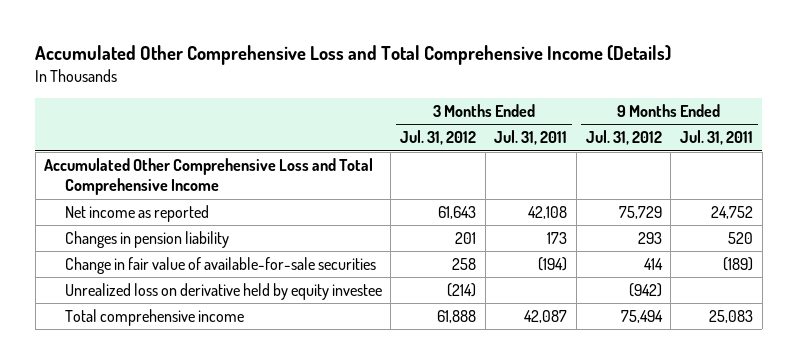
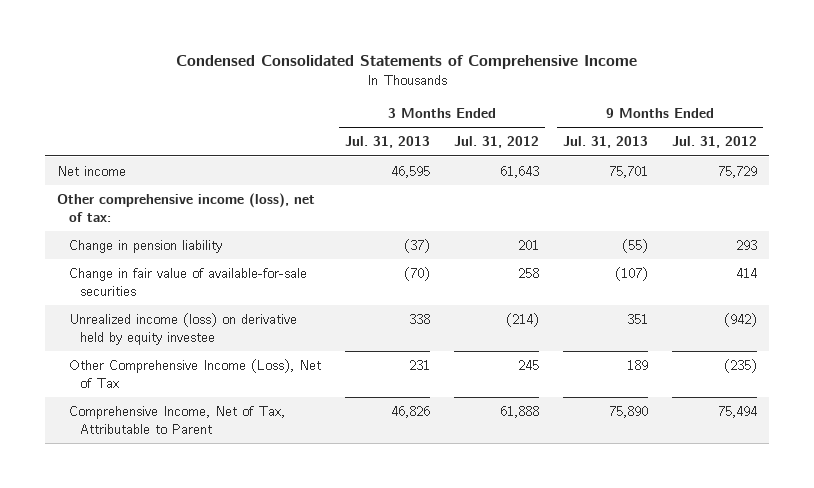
[35,45,672,66] Accumulated Other Comprehensive Loss and Total Comprehensive Income (Details) -> [175,55,637,70] Condensed Consolidated Statements of Comprehensive Income
[494,130,568,146] Jul. 31, 2011 -> none
[679,130,753,146] Jul. 31, 2011 -> none
none -> [344,136,430,149] Jul. 31, 2013
none -> [562,136,648,149] Jul. 31, 2013
[44,158,374,196] Accumulated Other Comprehensive Loss and Total Comprehensive Income -> none
[64,205,209,223] Net income as reported -> [56,165,126,176] Net income
none -> [56,192,315,222] Other comprehensive income (loss), net of tax:
[64,231,229,249] Changes in pension liability -> [68,239,222,253] Change in pension liability
[64,283,382,301] Unrealized loss on derivative held by equity investee -> [68,312,297,345] Unrealized income (loss) on derivative held by equity investee
none -> [68,358,321,388] Other Comprehensive Income (Loss), Net of Tax
[64,309,244,327] Total comprehensive income -> [68,405,285,434] Comprehensive Income, Net of Tax, Attributable to Parent

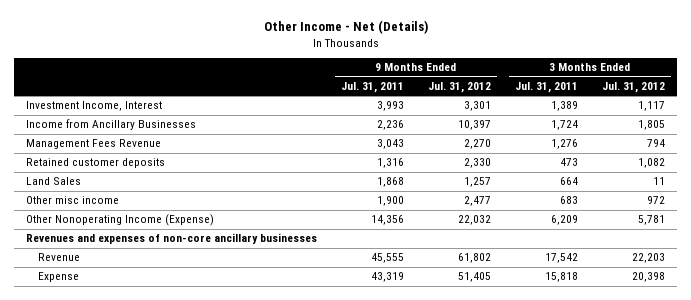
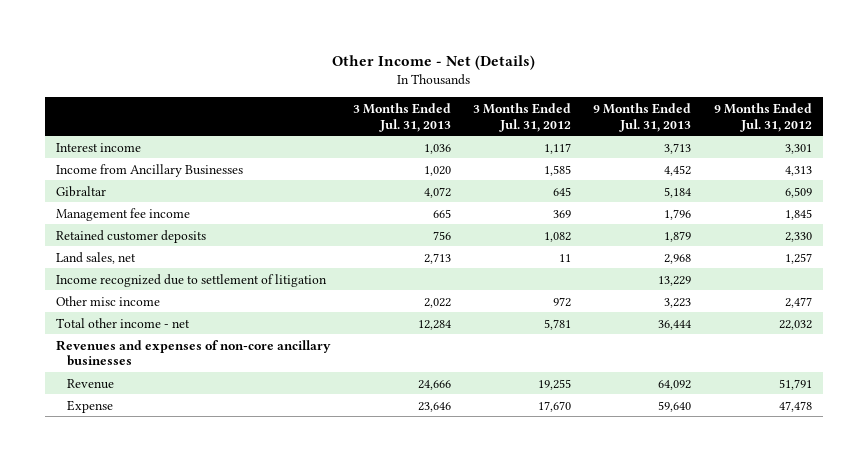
[340,81,404,93] Jul. 31, 2011 -> none
[515,81,579,93] Jul. 31, 2011 -> none
none -> [352,102,451,132] 3 Months Ended Jul. 31, 2013
none -> [593,102,692,132] 9 Months Ended Jul. 31, 2013
[25,101,162,112] Investment Income, Interest -> [55,142,141,152] Interest income
[458,120,492,131] 10,397 -> [784,165,812,176] 4,313
[638,120,666,131] 1,805 -> [544,164,572,176] 1,585
none -> [55,185,106,197] Gibraltar
[25,139,161,150] Management Fees Revenue -> [55,207,190,221] Management fee income
[464,139,492,150] 2,270 -> [784,208,812,220] 1,845
[647,139,666,148] 794 -> [553,209,572,218] 369
[25,177,81,186] Land Sales -> [55,251,136,264] Land sales, net
none -> [55,273,327,287] Income recognized due to settlement of litigation
[25,214,214,227] Other Nonoperating Income (Expense) -> [55,317,190,328] Total other income - net
[458,253,492,264] 61,802 -> [778,378,812,390] 51,791
[632,253,666,264] 22,203 -> [538,378,572,390] 19,255
[458,272,492,283] 51,405 -> [778,400,812,412] 47,478
[632,272,666,283] 20,398 -> [538,400,572,412] 17,670

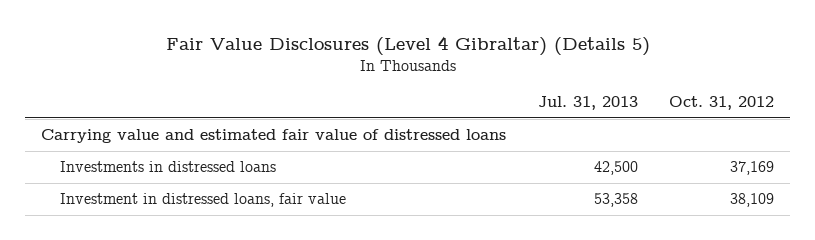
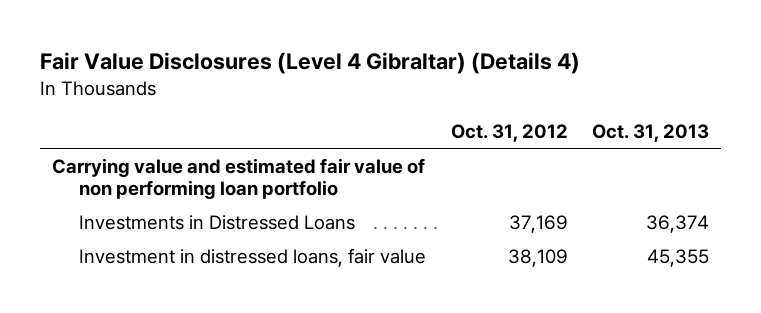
[165,35,650,56] Fair Value Disclosures (Level 4 Gibraltar) (Details 5) -> [39,52,580,75] Fair Value Disclosures (Level 4 Gibraltar) (Details 4)
[537,96,638,111] Jul. 31, 2013 -> none
none -> [592,124,710,143] Oct. 31, 2013
[41,129,507,144] Carrying value and estimated fair value of distressed loans -> [51,157,425,200] Carrying value and estimated fair value of non performing loan portfolio
[59,161,276,173] Investments in distressed loans -> [79,214,356,230] Investments in Distressed Loans

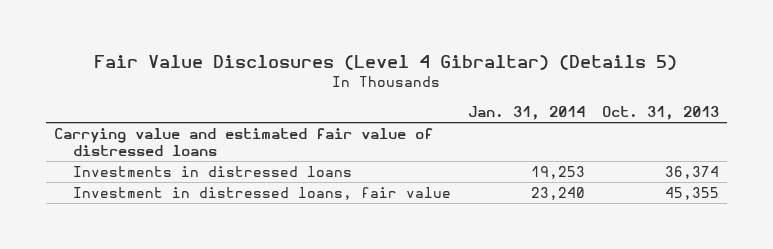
[39,52,580,75] Fair Value Disclosures (Level 4 Gibraltar) (Details 4) -> [94,54,678,70] Fair Value Disclosures (Level 4 Gibraltar) (Details 5)
[450,124,568,143] Oct. 31, 2012 -> none
none -> [468,106,586,121] Jan. 31, 2014
[51,157,425,200] Carrying value and estimated fair value of non performing loan portfolio -> [54,127,434,156] Carrying value and estimated fair value of distressed loans
[79,214,356,230] Investments in Distressed Loans -> [73,165,353,177] Investments in distressed loans

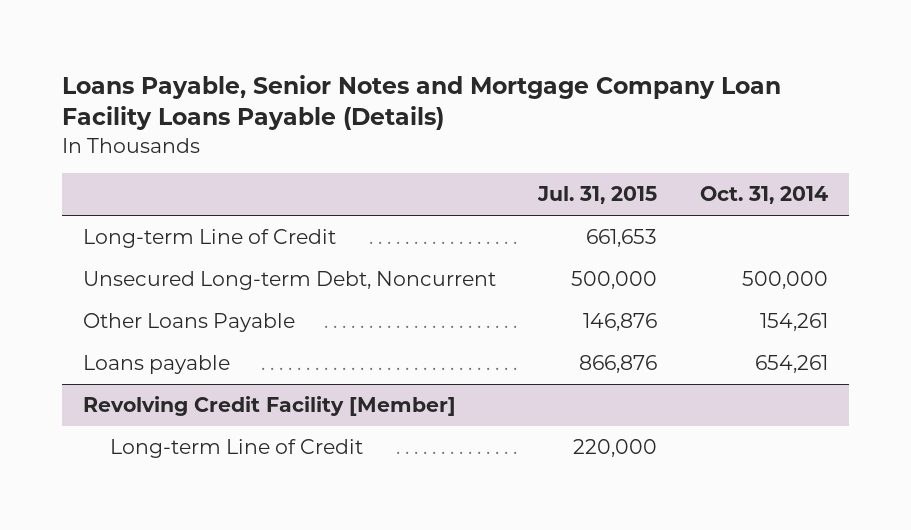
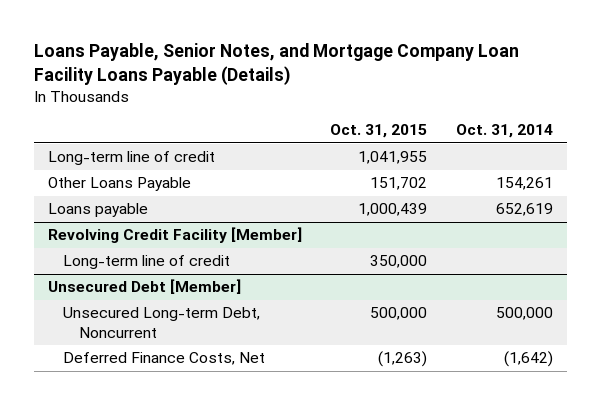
[62,74,782,131] Loans Payable, Senior Notes and Mortgage Company Loan Facility Loans Payable (Details) -> [33,43,519,86] Loans Payable, Senior Notes, and Mortgage Company Loan Facility Loans Payable (Details)
[537,186,658,205] Jul. 31, 2015 -> none
none -> [330,124,428,139] Oct. 31, 2015
[83,271,497,291] Unsecured Long-term Debt, Noncurrent -> none
[83,229,337,249] Long-term Line of Credit -> [47,151,215,166] Long-term line of credit
[754,355,828,374] 654,261 -> [495,203,553,217] 652,619
[109,439,363,459] Long-term Line of Credit -> [63,255,231,270] Long-term line of credit
none -> [47,279,241,295] Unsecured Debt [Member]
none -> [63,307,261,338] Unsecured Long-term Debt, Noncurrent
none -> [63,352,266,366] Deferred Finance Costs, Net

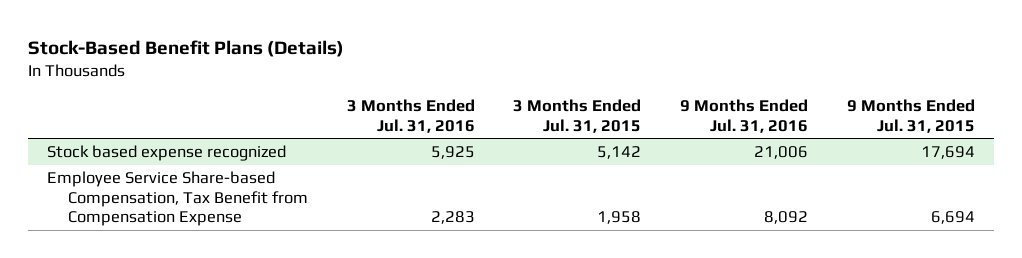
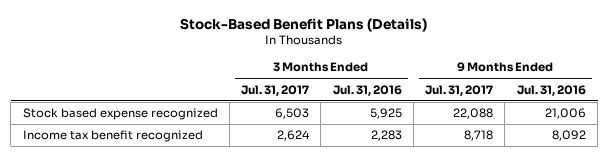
[513,99,642,133] 3 Months Ended Jul. 31, 2015 -> none
[846,99,975,133] 9 Months Ended Jul. 31, 2015 -> none
none -> [241,84,310,96] Jul. 31, 2017
none -> [425,84,494,96] Jul. 31, 2017
[47,171,309,226] Employee Service Share-based Compensation, Tax Benefit from Compensation Expense -> [22,130,203,143] Income tax benefit recognized

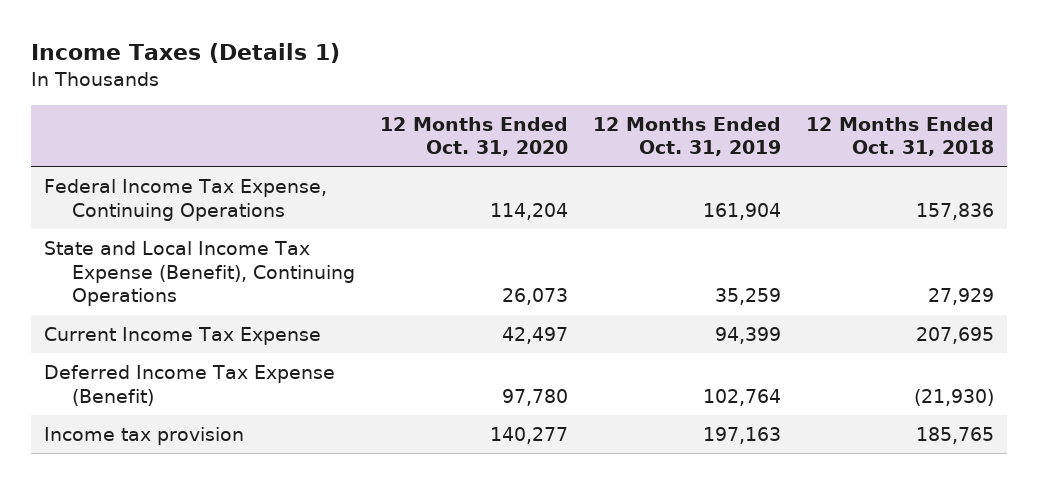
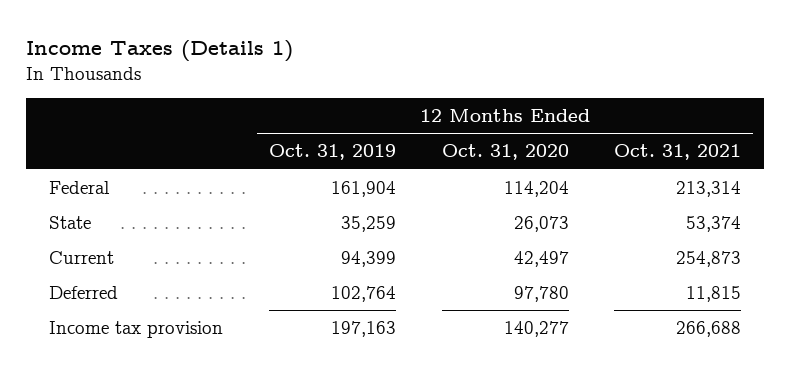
[806,116,995,157] 12 Months Ended Oct. 31, 2018 -> none
none -> [614,144,742,161] Oct. 31, 2021
[43,179,327,221] Federal Income Tax Expense, Continuing Operations -> [49,180,111,194] Federal
[43,241,355,307] State and Local Income Tax Expense (Benefit), Continuing Operations -> [49,215,92,229] State
[43,327,321,346] Current Income Tax Expense -> [49,250,115,264] Current
[43,365,335,406] Deferred Income Tax Expense (Benefit) -> [49,285,119,299] Deferred

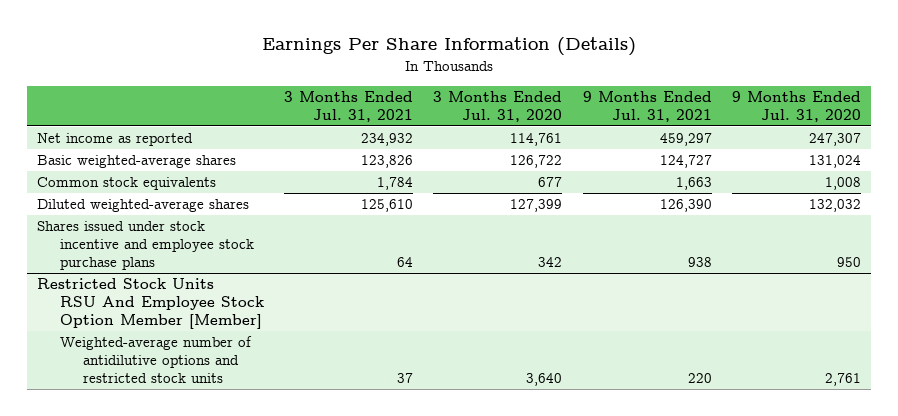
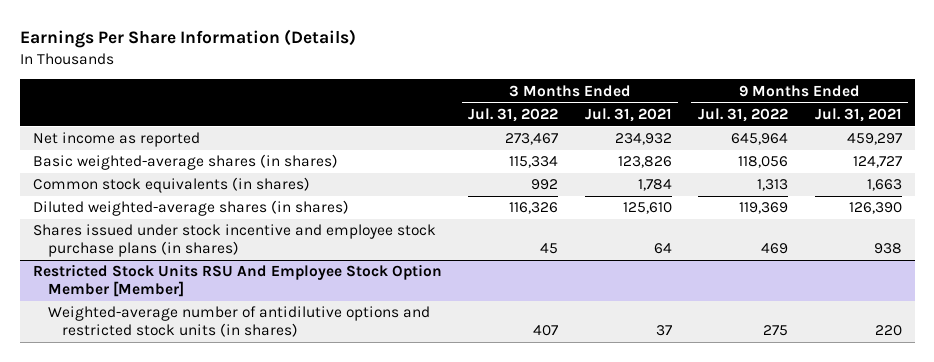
[433,90,563,122] 3 Months Ended Jul. 31, 2020 -> none
[731,90,861,122] 9 Months Ended Jul. 31, 2020 -> none
none -> [468,107,559,122] Jul. 31, 2022
none -> [698,107,789,122] Jul. 31, 2022
[36,155,236,169] Basic weighted-average shares -> [32,154,338,171] Basic weighted-average shares (in shares)
[36,177,216,191] Common stock equivalents -> [32,177,310,194] Common stock equivalents (in shares)
[36,199,249,213] Diluted weighted-average shares -> [32,200,349,217] Diluted weighted-average shares (in shares)
[36,221,255,271] Shares issued under stock incentive and employee stock purchase plans -> [32,224,436,258] Shares issued under stock incentive and employee stock purchase plans (in shares)
[60,336,253,384] Weighted-average number of antidilutive options and restricted stock units -> [47,306,430,338] Weighted-average number of antidilutive options and restricted stock units (in shares)

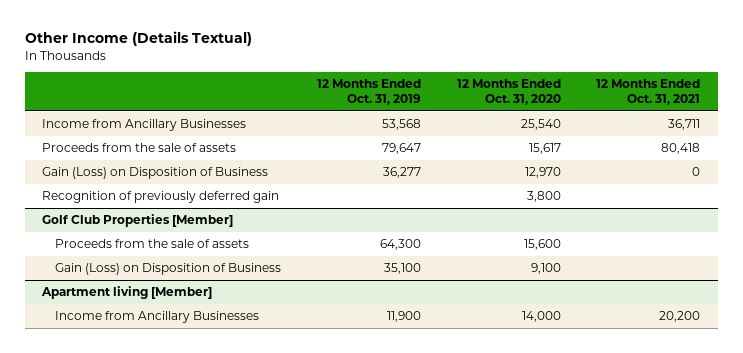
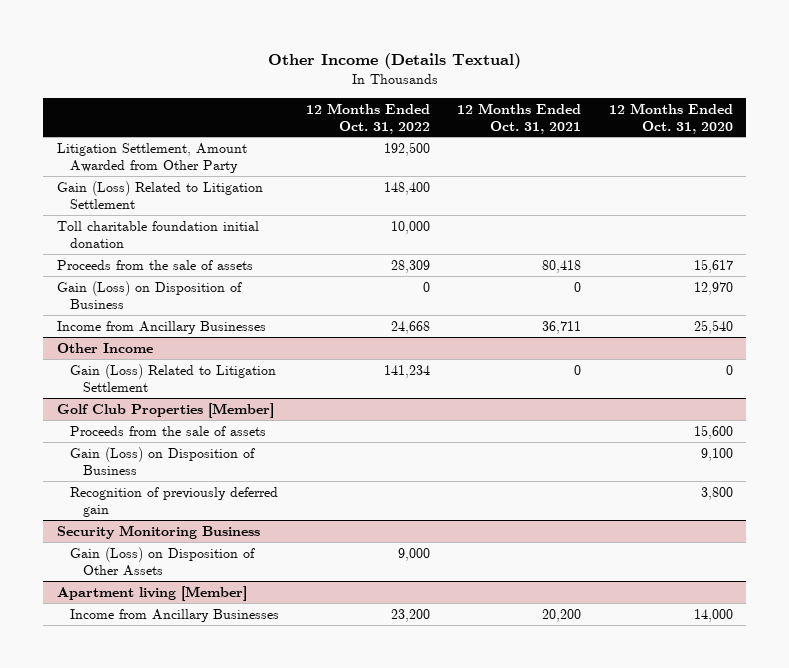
[316,79,421,106] 12 Months Ended Oct. 31, 2019 -> none
none -> [306,102,431,134] 12 Months Ended Oct. 31, 2022
none -> [56,142,247,173] Litigation Settlement, Amount Awarded from Other Party
none -> [56,180,263,209] Gain (Loss) Related to Litigation Settlement
none -> [56,220,259,248] Toll charitable foundation initial donation
[42,191,280,204] Recognition of previously deferred gain -> none
[42,119,247,132] Income from Ancillary Businesses -> [56,320,266,334] Income from Ancillary Businesses
none -> [56,342,153,353] Other Income
none -> [70,363,277,392] Gain (Loss) Related to Litigation Settlement
none -> [70,486,279,517] Recognition of previously deferred gain
none -> [56,524,260,539] Security Monitoring Business
none -> [70,546,256,576] Gain (Loss) on Disposition of Other Assets

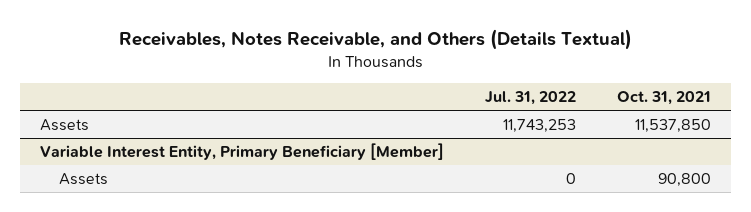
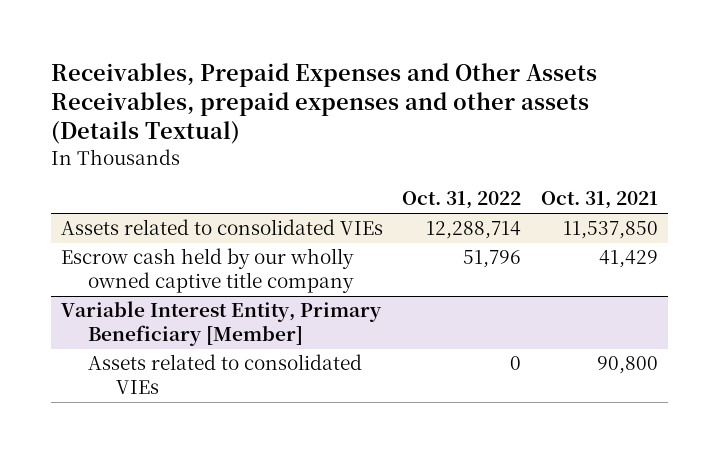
[118,29,632,51] Receivables, Notes Receivable, and Others (Details Textual) -> [51,62,598,145] Receivables, Prepaid Expenses and Other Assets Receivables, prepaid expenses and other assets (Details Textual)
[485,91,577,106] Jul. 31, 2022 -> none
none -> [402,191,522,210] Oct. 31, 2022
[40,118,90,131] Assets -> [60,219,383,236] Assets related to consolidated VIEs
none -> [60,248,355,294] Escrow cash held by our wholly owned captive title company
[59,172,109,185] Assets -> [88,354,363,395] Assets related to consolidated VIEs

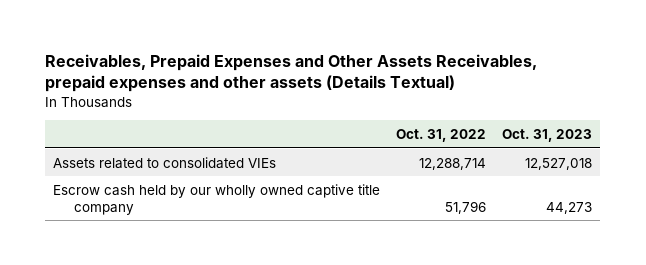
[541,191,659,210] Oct. 31, 2021 -> none
none -> [502,129,593,143] Oct. 31, 2023
[60,301,382,347] Variable Interest Entity, Primary Beneficiary [Member] -> none
[88,354,363,395] Assets related to consolidated VIEs -> none

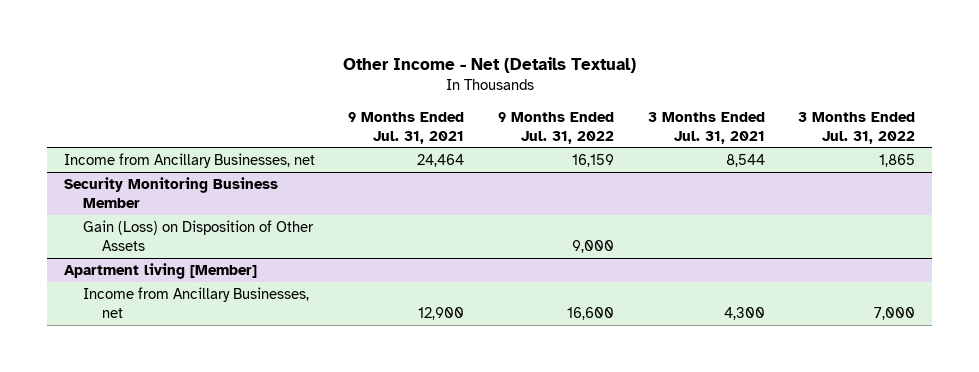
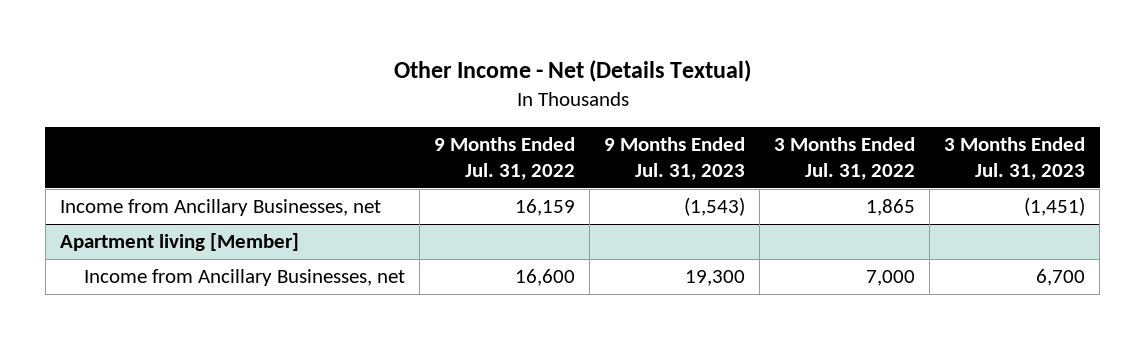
[348,111,465,144] 9 Months Ended Jul. 31, 2021 -> none
[647,111,765,144] 3 Months Ended Jul. 31, 2021 -> none
none -> [604,136,746,181] 9 Months Ended Jul. 31, 2023
none -> [944,136,1086,181] 3 Months Ended Jul. 31, 2023
[63,176,278,208] Security Monitoring Business Member -> none
[82,219,314,251] Gain (Loss) on Disposition of Other Assets -> none

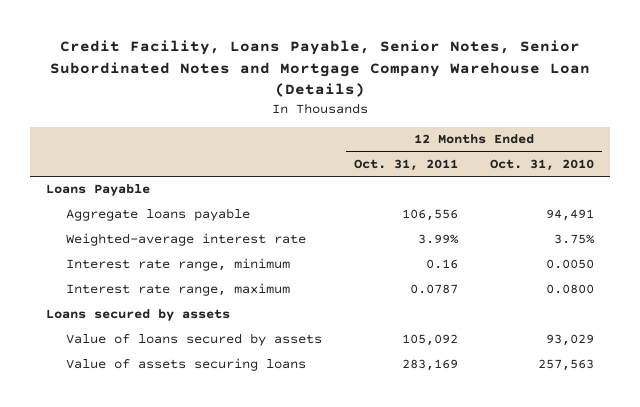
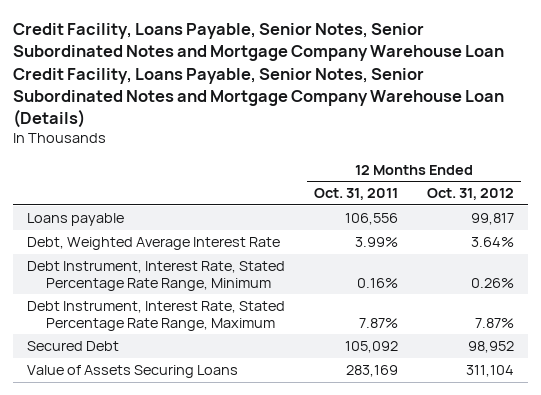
[49,40,590,98] Credit Facility, Loans Payable, Senior Notes, Senior Subordinated Notes and Mortgage Company Warehouse Loan (Details) -> [12,23,504,128] Credit Facility, Loans Payable, Senior Notes, Senior Subordinated Notes and Mortgage Company Warehouse Loan Credit Facility, Loans Payable, Senior Notes, Senior Subordinated Notes and Mortgage Company Warehouse Loan (Details)
[489,158,594,171] Oct. 31, 2010 -> none
none -> [427,188,515,201] Oct. 31, 2012
[45,184,150,197] Loans Payable -> none
[45,309,230,322] Loans secured by assets -> none
[65,208,250,222] Aggregate loans payable -> [27,213,125,227] Loans payable
[65,233,306,247] Weighted-average interest rate -> [27,237,281,251] Debt, Weighted Average Interest Rate
[65,258,290,272] Interest rate range, minimum -> [27,261,286,291] Debt Instrument, Interest Rate, Stated Percentage Rate Range, Minimum
[425,259,458,270] 0.16 -> [357,277,399,288] 0.16%
[65,283,290,297] Interest rate range, maximum -> [27,301,286,331] Debt Instrument, Interest Rate, Stated Percentage Rate Range, Maximum
[409,284,458,295] 0.0787 -> [359,317,399,328] 7.87%
[65,333,322,347] Value of loans secured by assets -> [27,341,120,352] Secured Debt
[65,358,306,372] Value of assets securing loans -> [27,365,239,379] Value of Assets Securing Loans

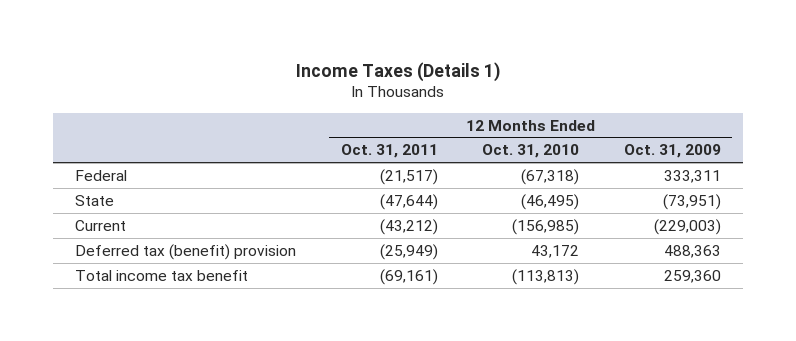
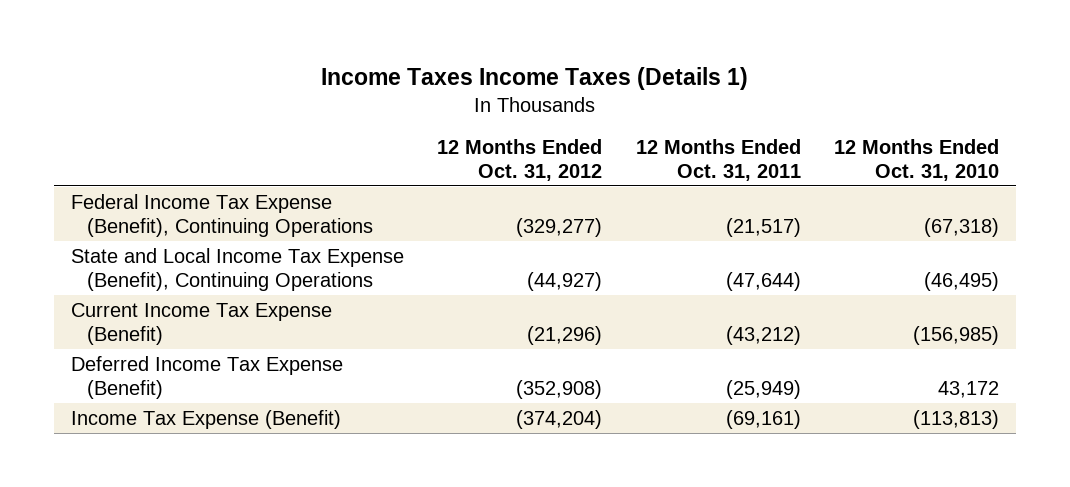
[295,61,500,82] Income Taxes (Details 1) -> [321,66,749,90] Income Taxes Income Taxes (Details 1)
[623,144,721,159] Oct. 31, 2009 -> none
none -> [437,139,603,181] 12 Months Ended Oct. 31, 2012
[75,169,128,181] Federal -> [70,193,373,237] Federal Income Tax Expense (Benefit), Continuing Operations
[75,194,115,206] State -> [70,247,404,291] State and Local Income Tax Expense (Benefit), Continuing Operations
[75,219,127,231] Current -> [70,302,332,345] Current Income Tax Expense (Benefit)
[75,243,297,260] Deferred tax (benefit) provision -> [70,355,343,399] Deferred Income Tax Expense (Benefit)
[75,269,249,281] Total income tax benefit -> [70,409,341,429] Income Tax Expense (Benefit)

